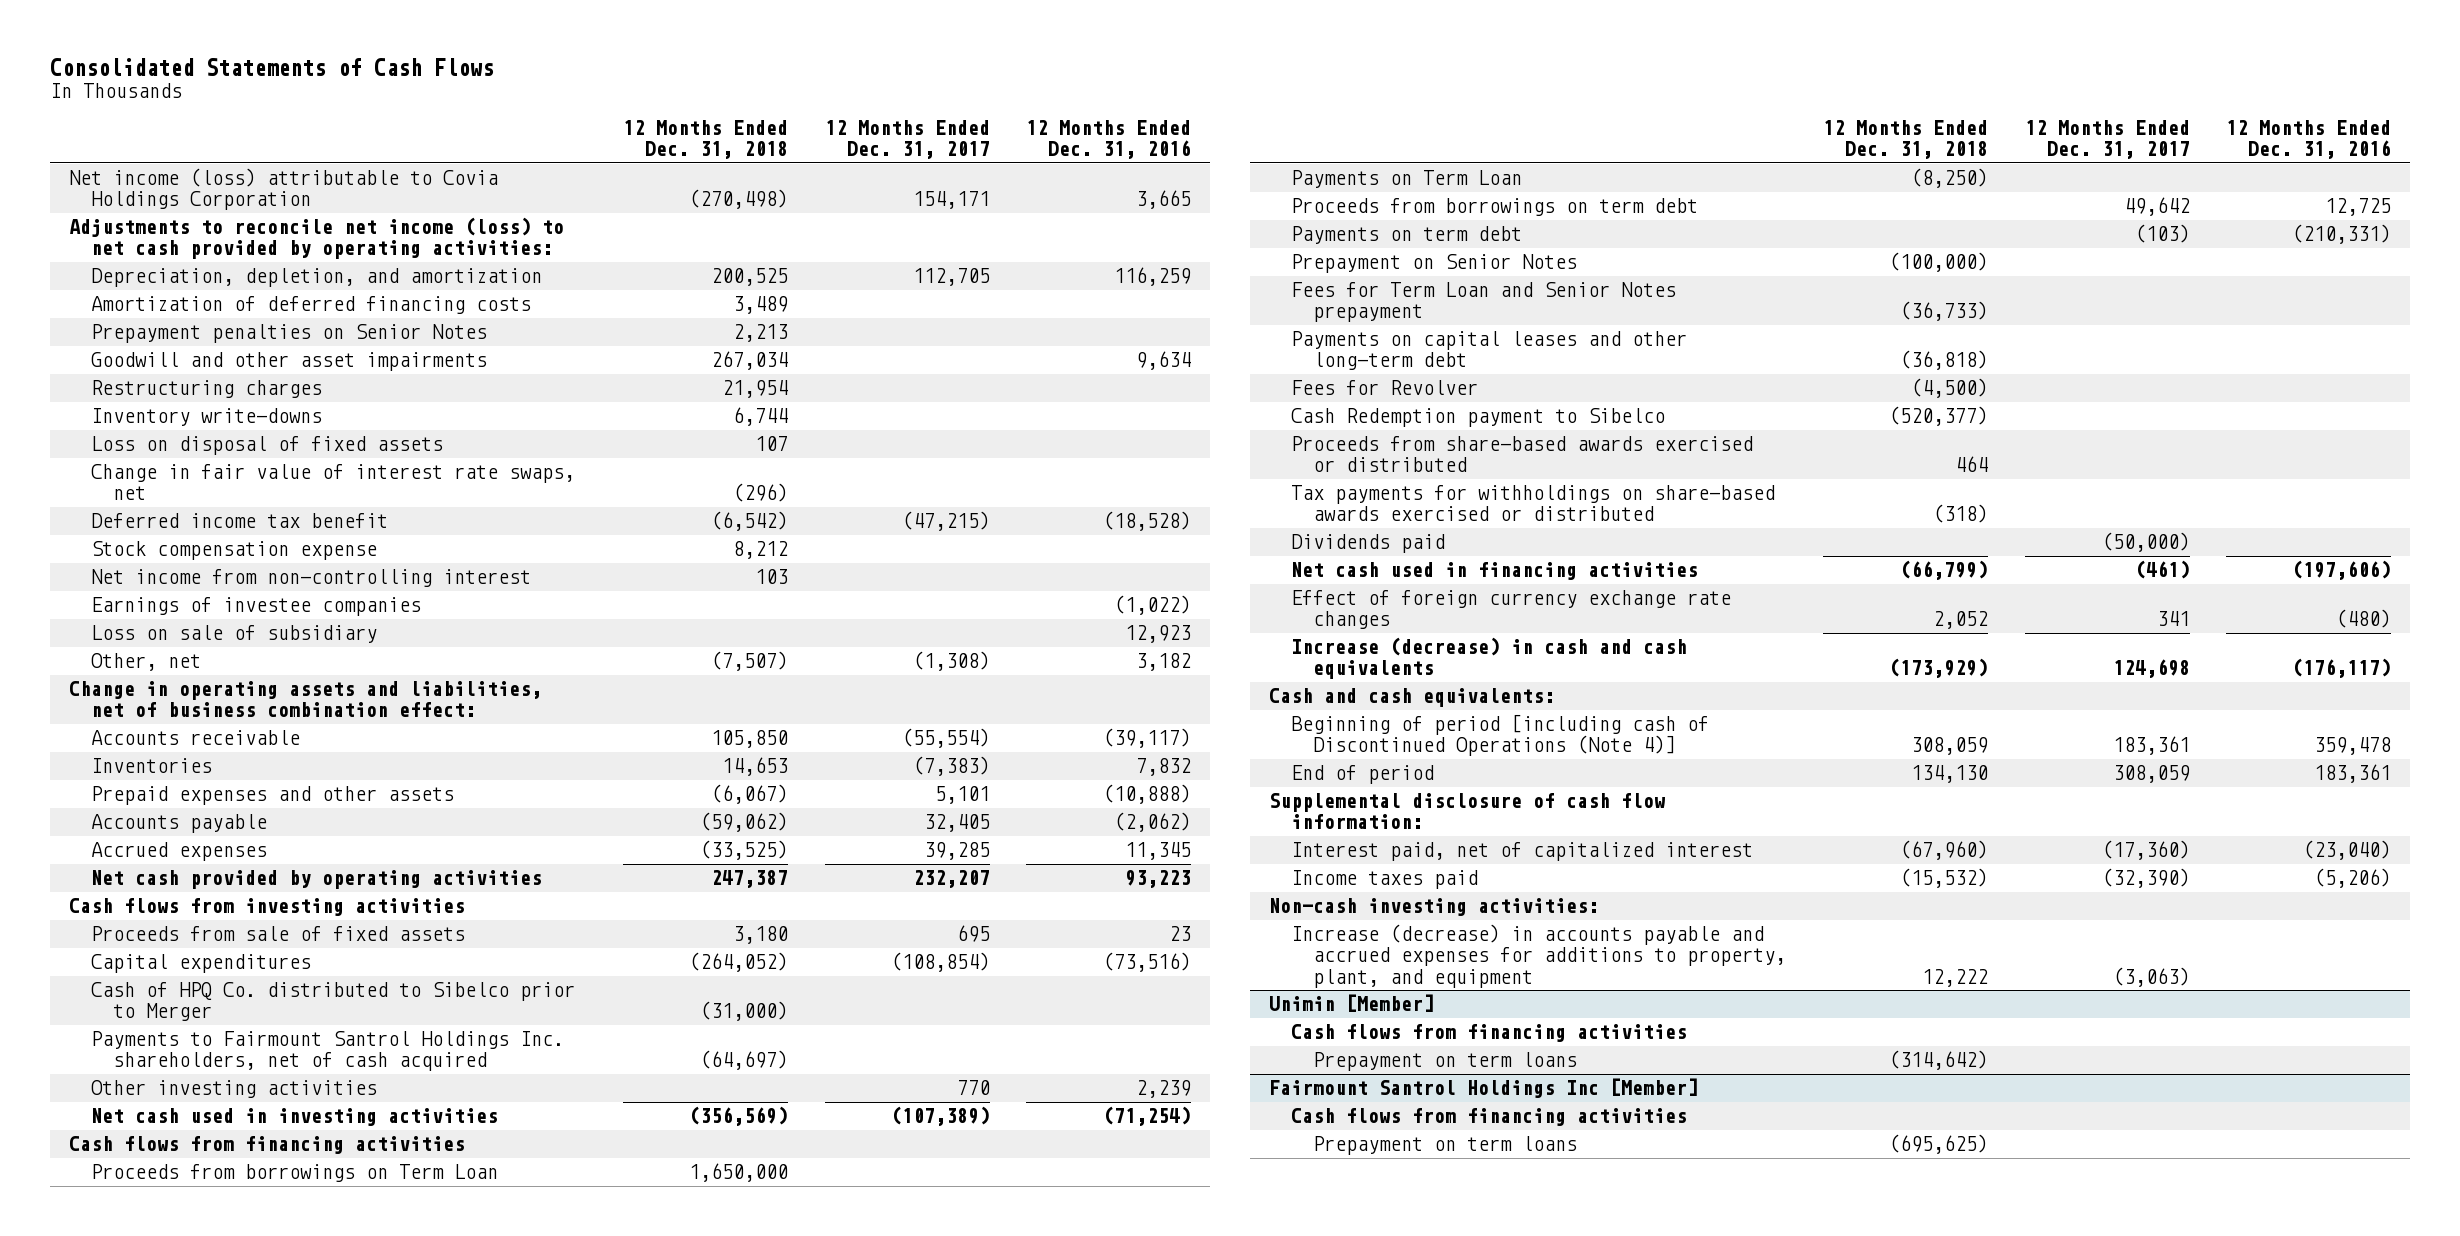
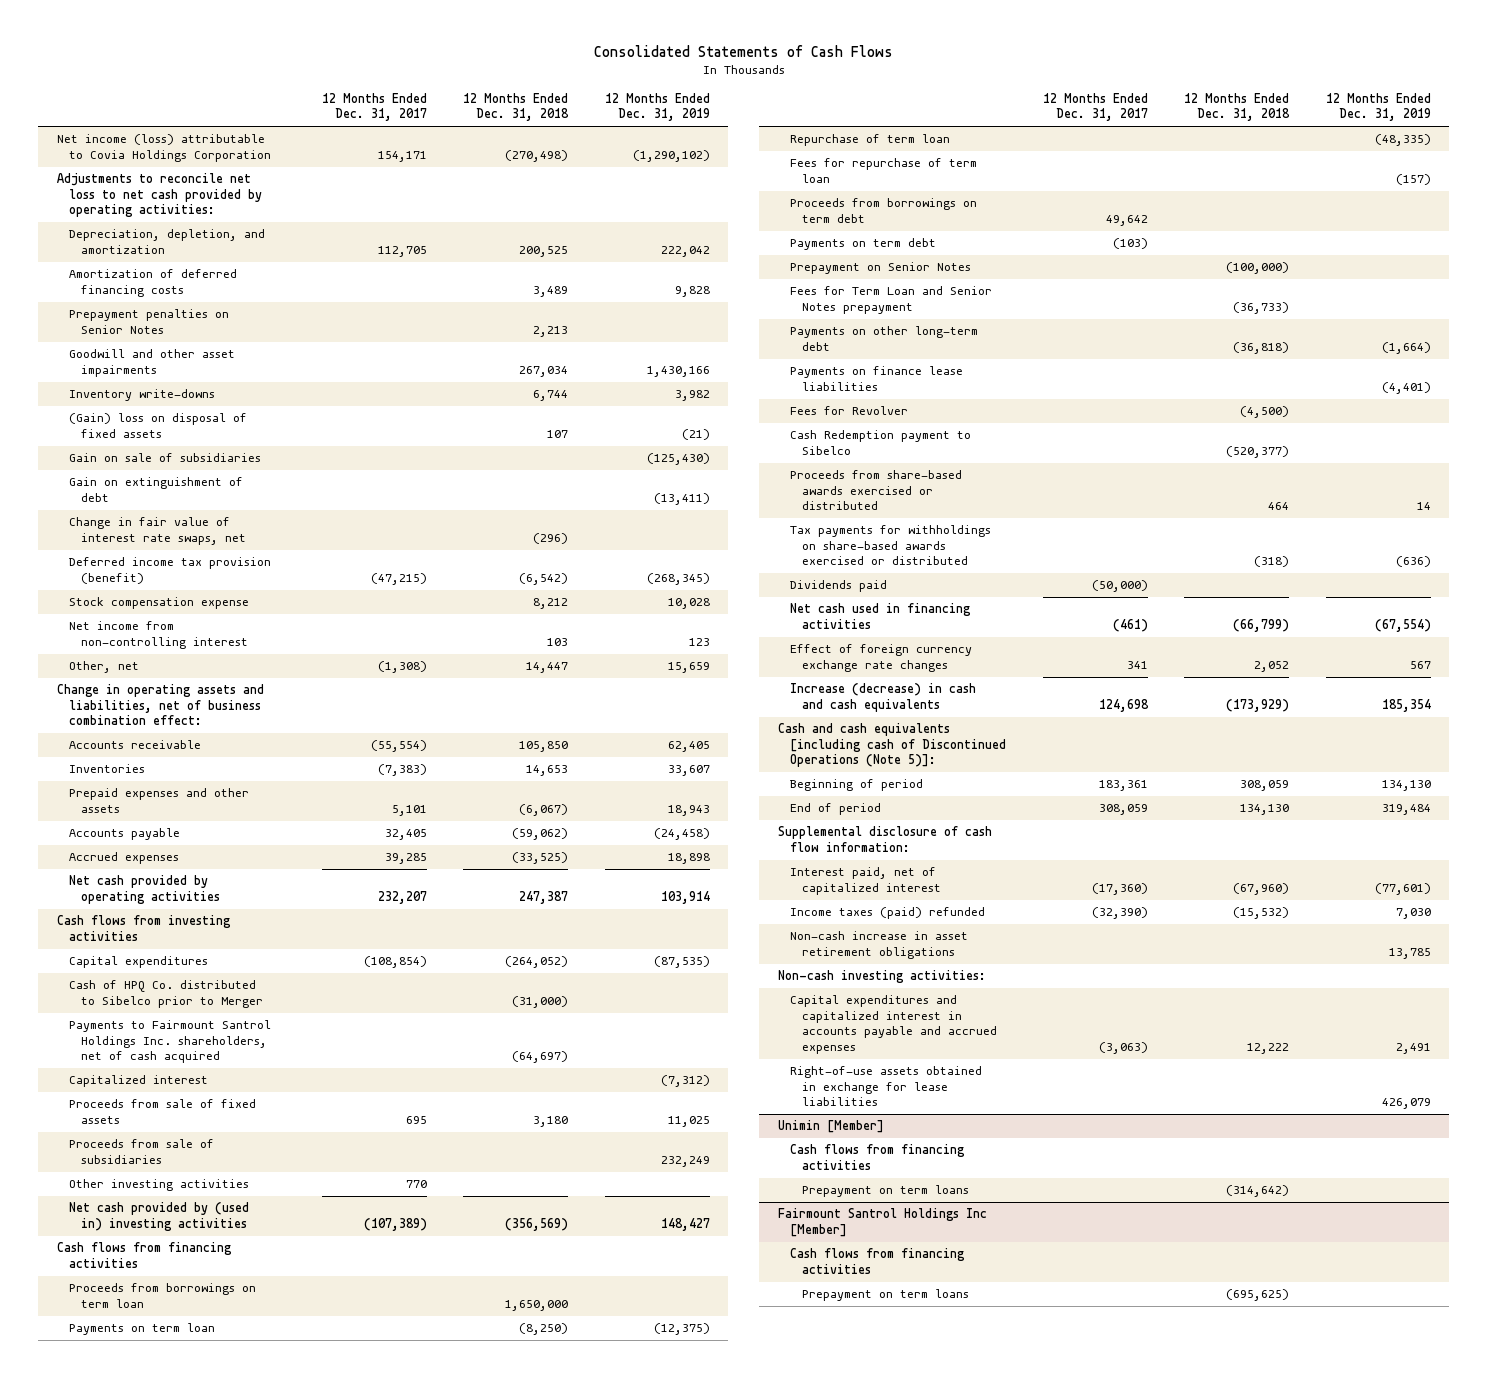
[1026,120,1192,160] 12 Months Ended Dec. 31, 2016 -> none
none -> [604,92,710,122] 12 Months Ended Dec. 31, 2019
[68,217,564,260] Adjustments to reconcile net income (loss) to net cash provided by operating activities: -> [56,173,263,218] Adjustments to reconcile net loss to net cash provided by operating activities:
[90,380,322,399] Restructuring charges -> none
[90,436,443,456] Loss on disposal of fixed assets -> [69,413,248,438] (Gain) loss on disposal of fixed assets
none -> [69,453,262,463] Gain on sale of subsidiaries
none -> [69,477,244,502] Gain on extinguishment of debt
[90,513,388,529] Deferred income tax benefit -> [69,557,272,584] Deferred income tax provision (benefit)
[90,597,421,617] Earnings of investee companies -> none
[90,625,377,644] Loss on sale of subsidiary -> none
[710,651,788,672] (7,507) -> [526,662,569,674] 14,447
none -> [69,1075,209,1088] Capitalized interest
[90,926,465,942] Proceeds from sale of fixed assets -> [69,1099,257,1124] Proceeds from sale of fixed assets
none -> [69,1139,215,1164] Proceeds from sale of subsidiaries
[90,1108,498,1127] Net cash used in investing activities -> [69,1202,250,1231] Net cash provided by (used in) investing activities
[90,1164,498,1183] Proceeds from borrowings on Term Loan -> [69,1283,257,1308] Proceeds from borrowings on term loan
[1290,170,1522,189] Payments on Term Loan -> [69,1323,216,1336] Payments on term loan
none -> [789,134,950,147] Repurchase of term loan
none -> [789,158,977,183] Fees for repurchase of term loan
[1290,331,1687,371] Payments on capital leases and other long-term debt -> [789,326,978,351] Payments on other long-term debt
none -> [789,366,963,391] Payments on finance lease liabilities
[1268,688,1555,708] Cash and cash equivalents: -> [777,723,1006,768] Cash and cash equivalents [including cash of Discontinued Operations (Note 5)]:
[1290,714,1709,757] Beginning of period [including cash of Discontinued Operations (Note 4)] -> [789,779,923,792] Beginning of period
[1290,870,1478,890] Income taxes paid -> [789,907,985,920] Income taxes (paid) refunded
none -> [789,931,968,959] Non-cash increase in asset retirement obligations
[1290,924,1787,988] Increase (decrease) in accounts payable and accrued expenses for additions to property, plant, and equipment -> [789,995,998,1055] Capital expenditures and capitalized interest in accounts payable and accrued expenses
none -> [789,1066,982,1107] Right-of-use assets obtained in exchange for lease liabilities

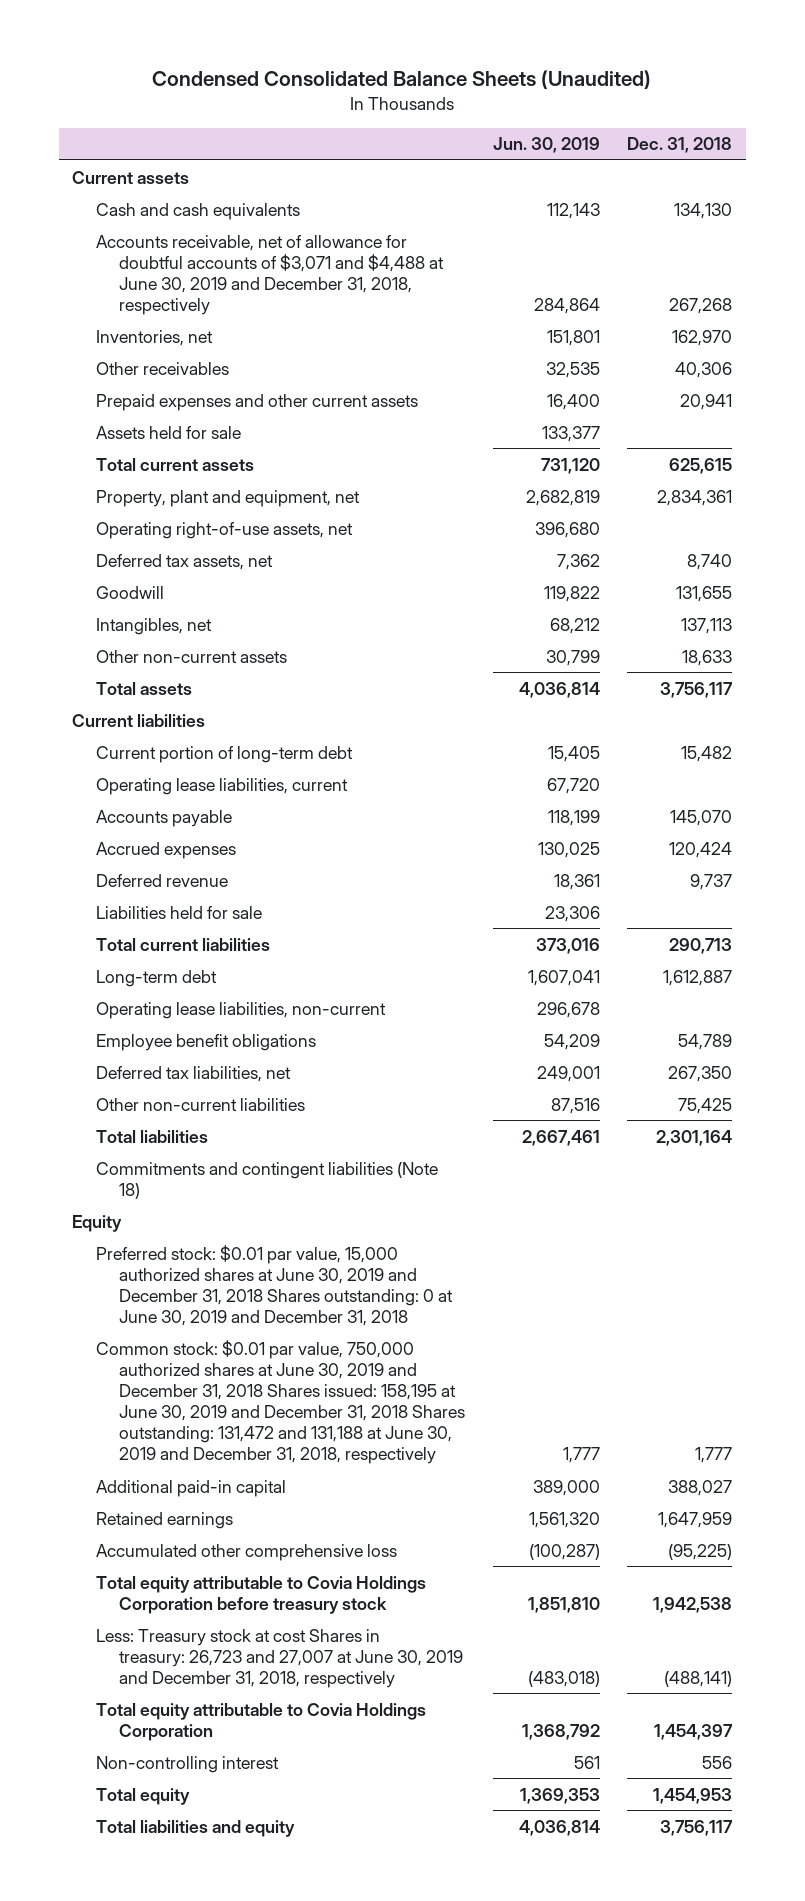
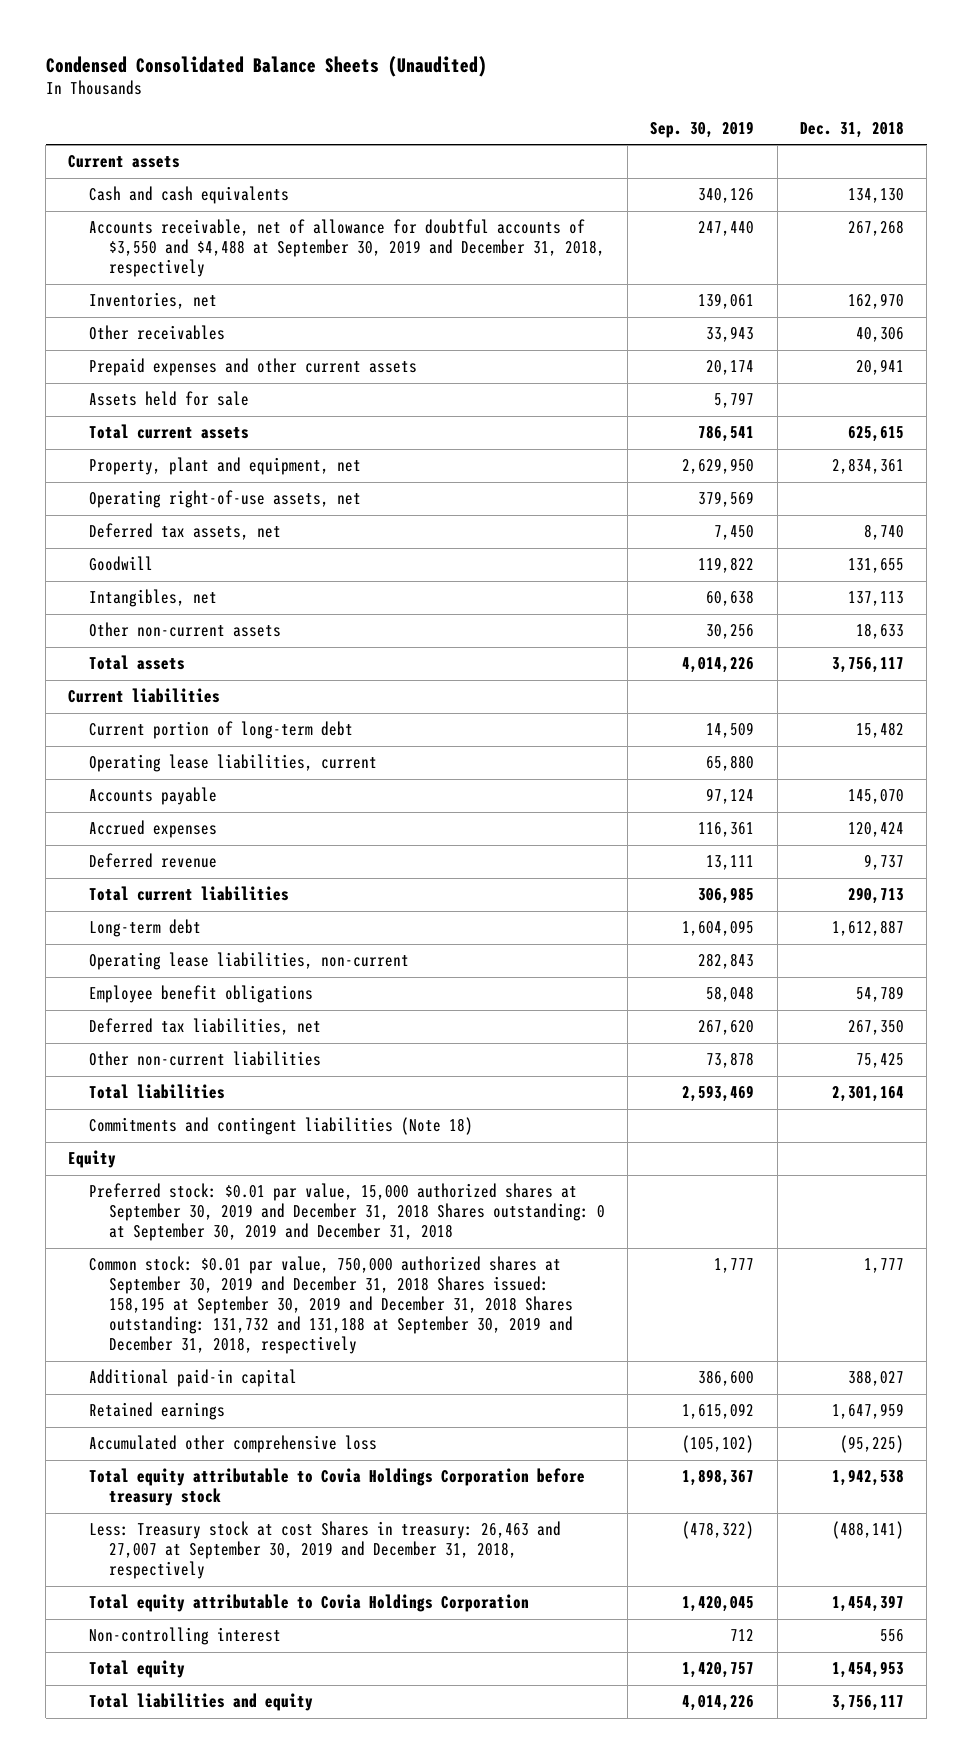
[492,137,600,154] Jun. 30, 2019 -> none
none -> [650,120,755,138] Sep. 30, 2019
[95,234,445,315] Accounts receivable, net of allowance for doubtful accounts of $3,071 and $4,488 at June 30, 2019 and December 31, 2018, respectively -> [88,219,605,278] Accounts receivable, net of allowance for doubtful accounts of $3,550 and $4,488 at September 30, 2019 and December 31, 2018, respectively
[95,905,262,919] Liabilities held for sale -> none
[95,1244,454,1326] Preferred stock: $0.01 par value, 15,000 authorized shares at June 30, 2019 and December 31, 2018 Shares outstanding: 0 at June 30, 2019 and December 31, 2018 -> [88,1183,605,1242] Preferred stock: $0.01 par value, 15,000 authorized shares at September 30, 2019 and December 31, 2018 Shares outstanding: 0 at September 30, 2019 and December 31, 2018
[95,1339,466,1464] Common stock: $0.01 par value, 750,000 authorized shares at June 30, 2019 and December 31, 2018 Shares issued: 158,195 at June 30, 2019 and December 31, 2018 Shares outstanding: 131,472 and 131,188 at June 30, 2019 and December 31, 2018, respectively -> [88,1256,573,1355] Common stock: $0.01 par value, 750,000 authorized shares at September 30, 2019 and December 31, 2018 Shares issued: 158,195 at September 30, 2019 and December 31, 2018 Shares outstanding: 131,732 and 131,188 at September 30, 2019 and December 31, 2018, respectively
[95,1628,464,1688] Less: Treasury stock at cost Shares in treasury: 26,723 and 27,007 at June 30, 2019 and December 31, 2018, respectively -> [88,1521,561,1580] Less: Treasury stock at cost Shares in treasury: 26,463 and 27,007 at September 30, 2019 and December 31, 2018, respectively

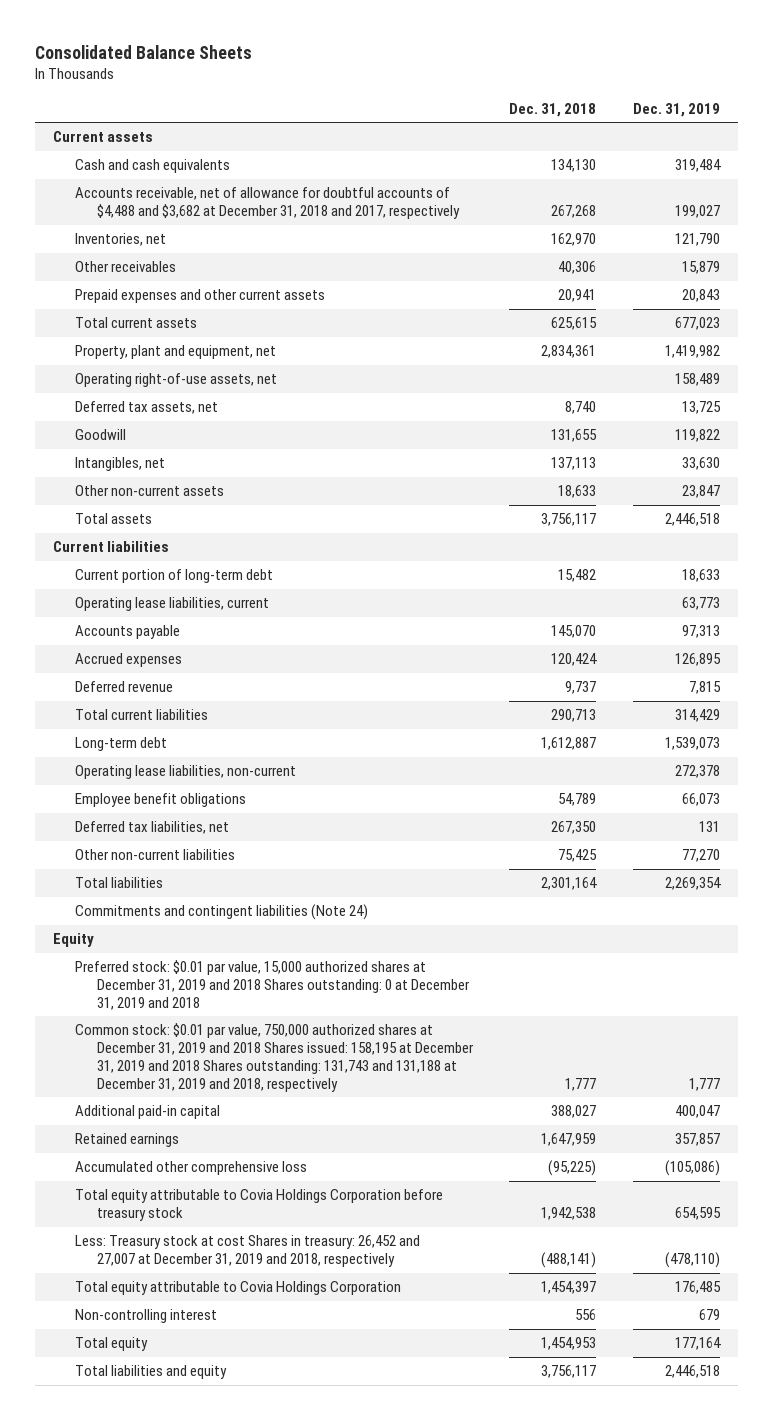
[45,55,487,77] Condensed Consolidated Balance Sheets (Unaudited) -> [35,44,253,59] Consolidated Balance Sheets
[650,120,755,138] Sep. 30, 2019 -> none
none -> [632,102,720,117] Dec. 31, 2019
[88,219,605,278] Accounts receivable, net of allowance for doubtful accounts of $3,550 and $4,488 at September 30, 2019 and December 31, 2018, respectively -> [75,187,460,220] Accounts receivable, net of allowance for doubtful accounts of $4,488 and $3,682 at December 31, 2018 and 2017, respectively
[88,391,249,407] Assets held for sale -> none
[88,1117,473,1136] Commitments and contingent liabilities (Note 18) -> [75,904,369,921] Commitments and contingent liabilities (Note 24)
[88,1183,605,1242] Preferred stock: $0.01 par value, 15,000 authorized shares at September 30, 2019 and December 31, 2018 Shares outstanding: 0 at September 30, 2019 and December 31, 2018 -> [75,960,470,1010] Preferred stock: $0.01 par value, 15,000 authorized shares at December 31, 2019 and 2018 Shares outstanding: 0 at December 31, 2019 and 2018
[88,1256,573,1355] Common stock: $0.01 par value, 750,000 authorized shares at September 30, 2019 and December 31, 2018 Shares issued: 158,195 at September 30, 2019 and December 31, 2018 Shares outstanding: 131,732 and 131,188 at September 30, 2019 and December 31, 2018, respectively -> [75,1023,474,1092] Common stock: $0.01 par value, 750,000 authorized shares at December 31, 2019 and 2018 Shares issued: 158,195 at December 31, 2019 and 2018 Shares outstanding: 131,743 and 131,188 at December 31, 2019 and 2018, respectively
[88,1521,561,1580] Less: Treasury stock at cost Shares in treasury: 26,463 and 27,007 at September 30, 2019 and December 31, 2018, respectively -> [75,1235,421,1268] Less: Treasury stock at cost Shares in treasury: 26,452 and 27,007 at December 31, 2019 and 2018, respectively

